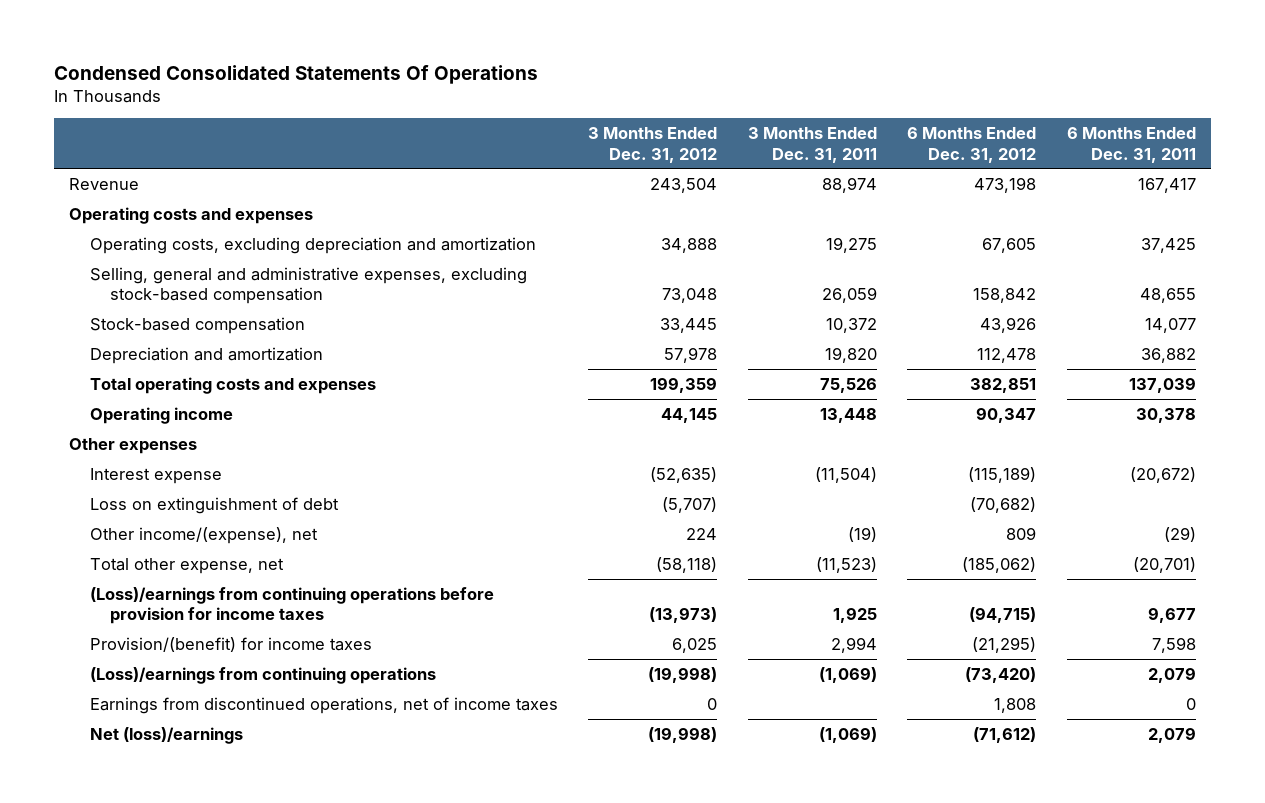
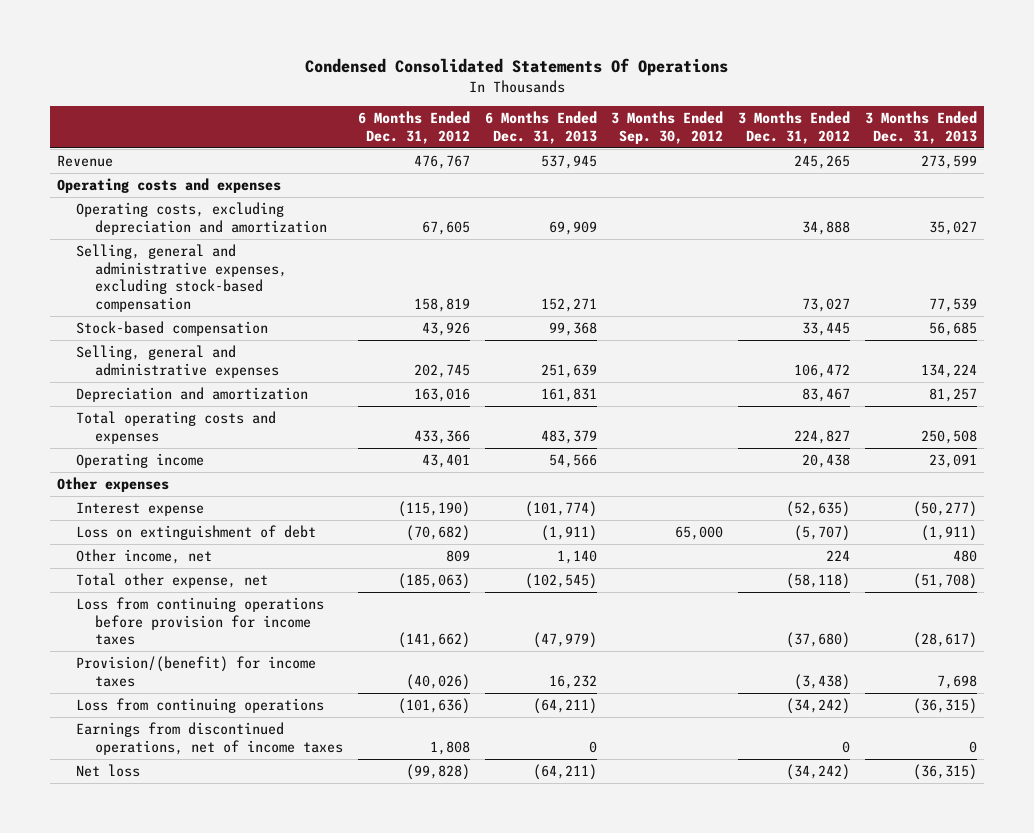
[747,127,877,163] 3 Months Ended Dec. 31, 2011 -> none
[1066,127,1196,163] 6 Months Ended Dec. 31, 2011 -> none
none -> [484,111,597,144] 6 Months Ended Dec. 31, 2013
none -> [611,111,724,144] 3 Months Ended Sep. 30, 2012
none -> [864,111,977,144] 3 Months Ended Dec. 31, 2013
[650,177,718,193] 243,504 -> [793,155,850,170] 245,265
[974,176,1037,193] 473,198 -> [414,155,471,170] 476,767
[662,288,718,304] 73,048 -> [801,297,850,312] 73,027
[973,288,1037,304] 158,842 -> [414,297,471,312] 158,819
none -> [76,345,280,378] Selling, general and administrative expenses
[664,346,718,363] 57,978 -> [801,388,850,403] 83,467
[977,347,1037,363] 112,478 -> [414,388,471,403] 163,016
[650,376,718,393] 199,359 -> [793,429,850,444] 224,827
[970,377,1037,393] 382,851 -> [414,429,471,444] 433,366
[661,407,718,423] 44,145 -> [801,454,850,469] 20,438
[976,406,1037,423] 90,347 -> [422,454,471,469] 43,401
[968,466,1037,483] (115,189) -> [398,501,471,518] (115,190)
[89,526,318,544] Other income/(expense), net -> [76,549,213,565] Other income, net
[962,556,1037,573] (185,062) -> [398,573,471,590] (185,063)
[89,586,494,625] (Loss)/earnings from continuing operations before provision for income taxes -> [76,597,325,646] Loss from continuing operations before provision for income taxes
[649,607,718,624] (13,973) -> [785,632,850,649] (37,680)
[969,607,1037,624] (94,715) -> [398,632,471,649] (141,662)
[672,637,718,653] 6,025 -> [793,673,850,690] (3,438)
[972,636,1037,653] (21,295) -> [406,673,471,690] (40,026)
[89,666,436,684] (Loss)/earnings from continuing operations -> [76,698,325,714] Loss from continuing operations
[648,666,718,683] (19,998) -> [785,698,850,715] (34,242)
[965,666,1037,683] (73,420) -> [398,698,471,715] (101,636)
[89,726,243,744] Net (loss)/earnings -> [76,764,141,778] Net loss
[648,726,718,743] (19,998) -> [785,764,850,781] (34,242)
[973,726,1037,743] (71,612) -> [406,764,471,781] (99,828)

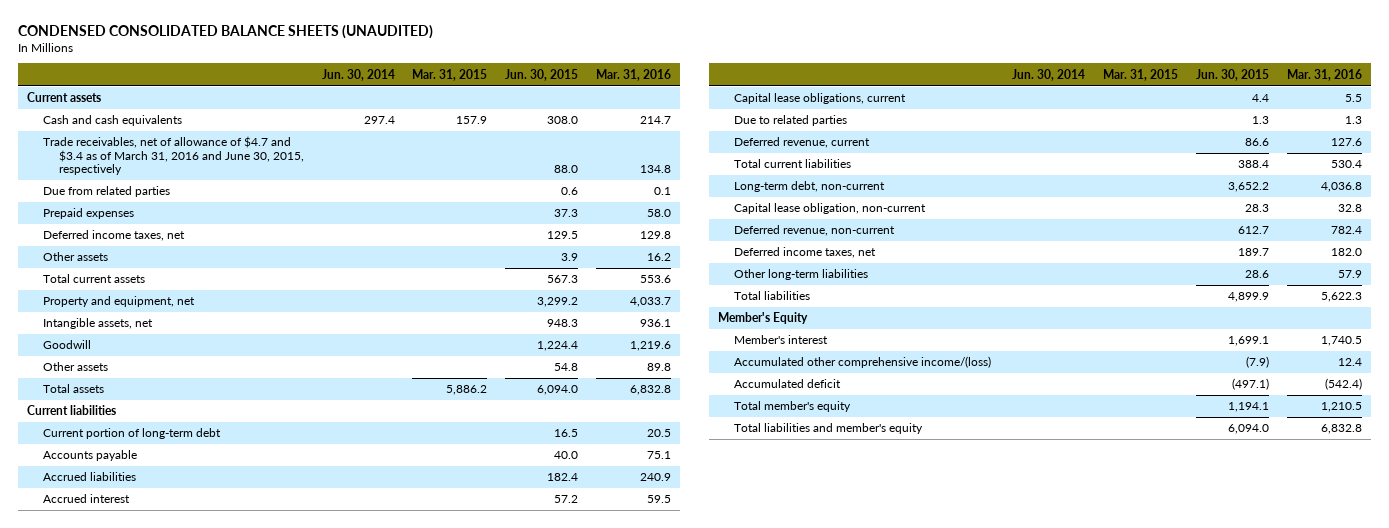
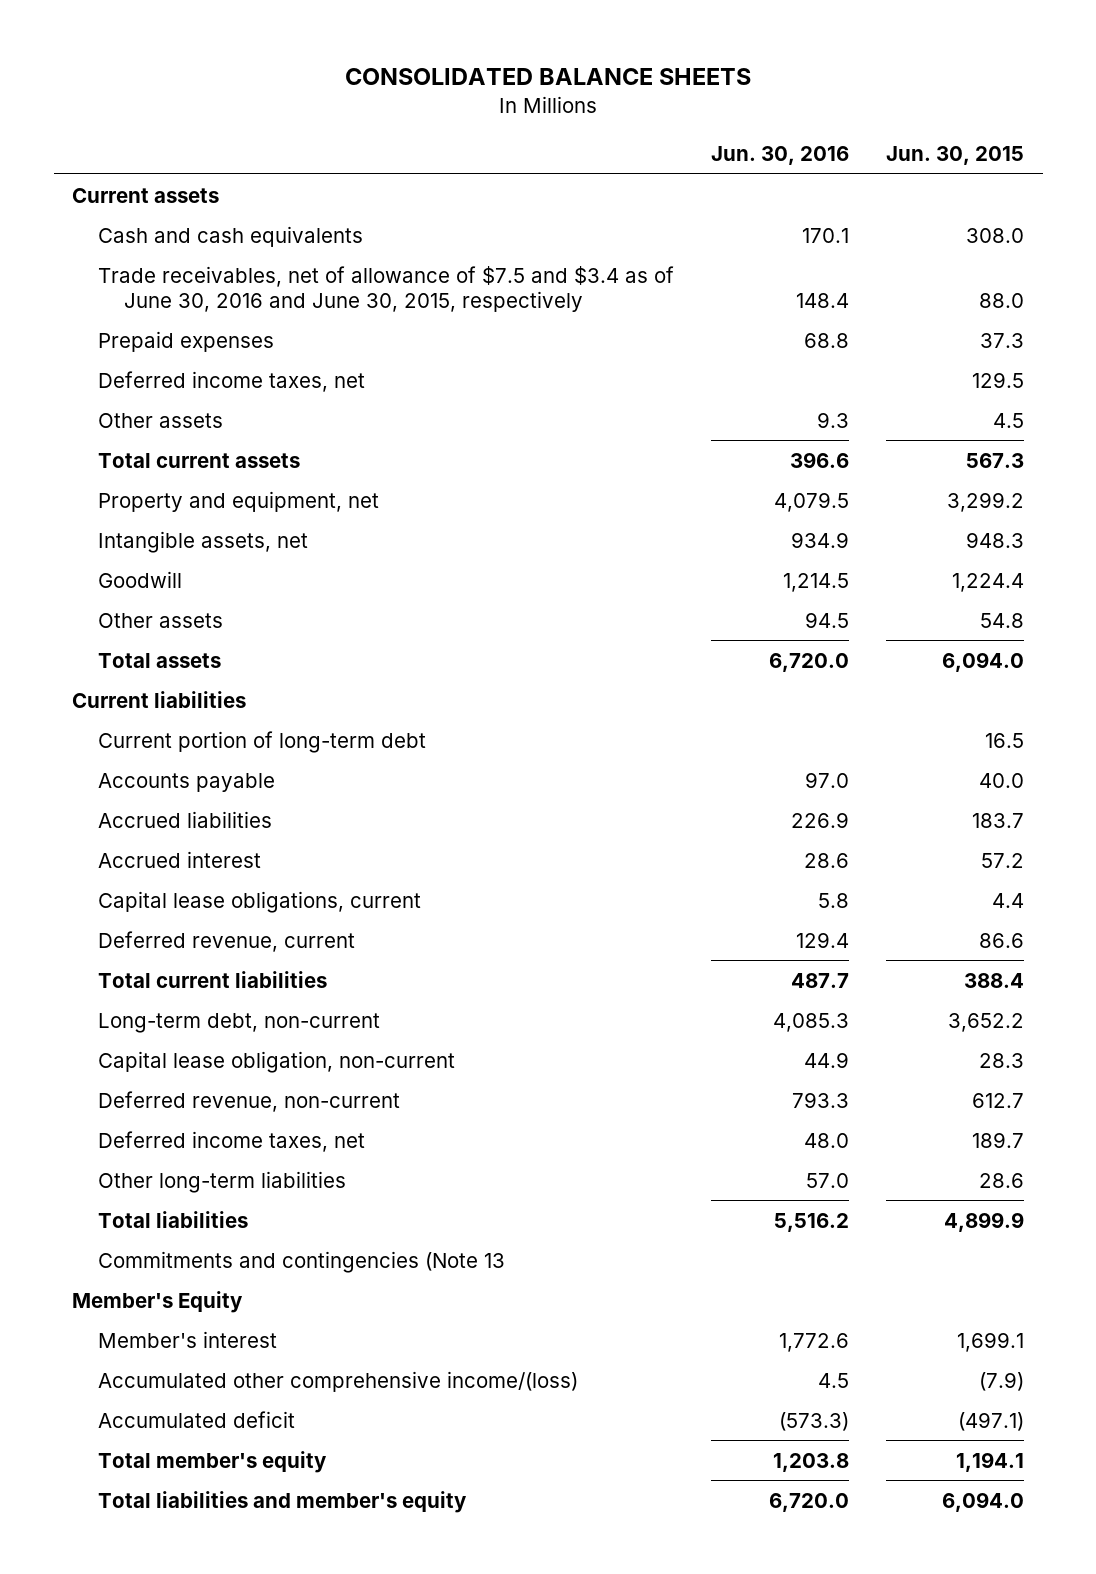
[18,25,434,40] CONDENSED CONSOLIDATED BALANCE SHEETS (UNAUDITED) -> [345,68,752,86] CONSOLIDATED BALANCE SHEETS
[321,68,395,81] Jun. 30, 2014 -> none
[412,68,488,81] Mar. 31, 2015 -> none
[596,68,672,81] Mar. 31, 2016 -> none
none -> [711,146,850,166] Jun. 30, 2016
[42,186,170,198] Due from related parties -> none
[42,136,304,175] Trade receivables, net of allowance of $4.7 and $3.4 as of March 31, 2016 and June 30, 2015, respectively -> [97,265,674,312] Trade receivables, net of allowance of $7.5 and $3.4 as of June 30, 2016 and June 30, 2015, respectively
[561,253,579,262] 3.9 -> [993,412,1025,428] 4.5
[547,473,579,482] 182.4 -> [972,812,1025,828] 183.7
[733,115,847,127] Due to related parties -> none
none -> [97,1250,505,1273] Commitments and contingencies (Note 13

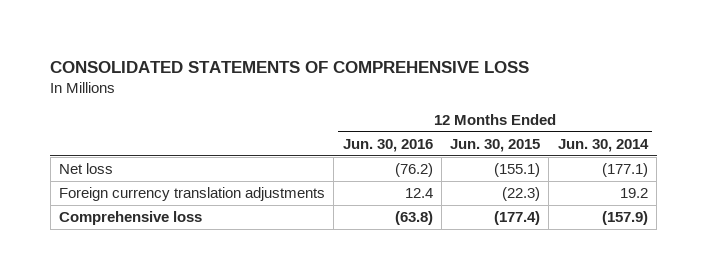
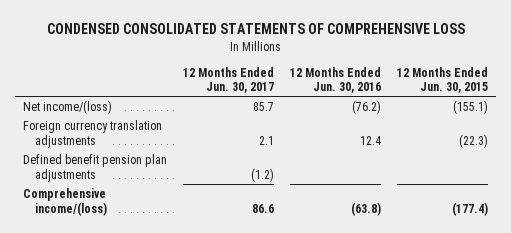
[50,61,530,74] CONSOLIDATED STATEMENTS OF COMPREHENSIVE LOSS -> [46,23,465,35] CONDENSED CONSOLIDATED STATEMENTS OF COMPREHENSIVE LOSS
[557,138,649,152] Jun. 30, 2014 -> none
none -> [183,66,275,94] 12 Months Ended Jun. 30, 2017
[58,162,113,174] Net loss -> [23,99,113,114] Net income/(loss)
none -> [23,153,168,182] Defined benefit pension plan adjustments
[58,210,202,225] Comprehensive loss -> [23,187,107,216] Comprehensive income/(loss)

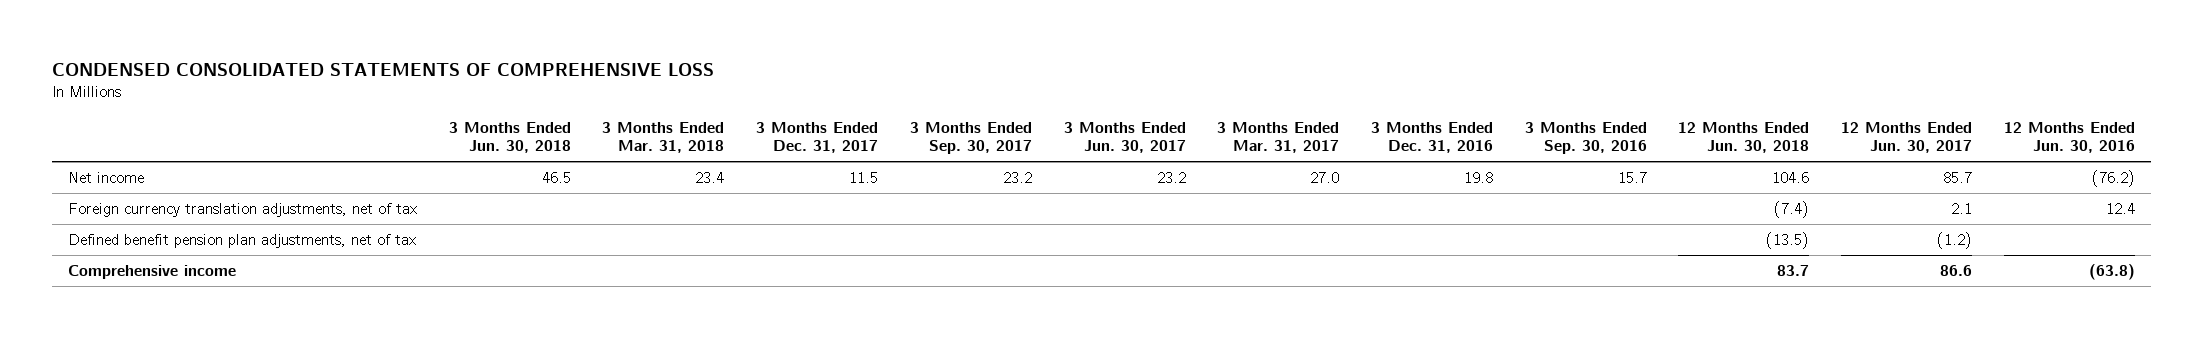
[397,66,489,94] 12 Months Ended Jun. 30, 2015 -> none
none -> [448,121,571,154] 3 Months Ended Jun. 30, 2018
none -> [602,121,725,154] 3 Months Ended Mar. 31, 2018
none -> [756,121,879,154] 3 Months Ended Dec. 31, 2017
none -> [909,121,1032,155] 3 Months Ended Sep. 30, 2017
none -> [1063,121,1186,154] 3 Months Ended Jun. 30, 2017
none -> [1217,121,1340,154] 3 Months Ended Mar. 31, 2017
none -> [1370,121,1493,154] 3 Months Ended Dec. 31, 2016
none -> [1524,121,1647,155] 3 Months Ended Sep. 30, 2016
none -> [1678,121,1810,154] 12 Months Ended Jun. 30, 2018
[23,99,113,114] Net income/(loss) -> [68,171,145,183] Net income
[23,119,163,148] Foreign currency translation adjustments -> [68,202,418,217] Foreign currency translation adjustments, net of tax
[23,153,168,182] Defined benefit pension plan adjustments -> [68,233,417,248] Defined benefit pension plan adjustments, net of tax
[23,187,107,216] Comprehensive income/(loss) -> [68,264,237,279] Comprehensive income

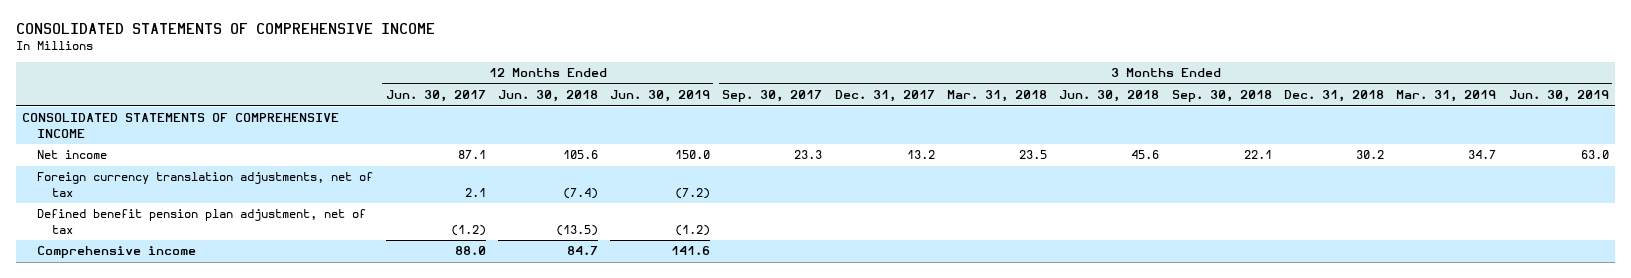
[52,63,715,77] CONDENSED CONSOLIDATED STATEMENTS OF COMPREHENSIVE LOSS -> [15,23,435,35] CONSOLIDATED STATEMENTS OF COMPREHENSIVE INCOME
[1063,121,1186,154] 3 Months Ended Jun. 30, 2017 -> none
[1217,121,1340,154] 3 Months Ended Mar. 31, 2017 -> none
[1370,121,1493,154] 3 Months Ended Dec. 31, 2016 -> none
[1524,121,1647,155] 3 Months Ended Sep. 30, 2016 -> none
[2003,121,2135,154] 12 Months Ended Jun. 30, 2016 -> none
none -> [610,90,711,103] Jun. 30, 2019
none -> [1171,90,1272,103] Sep. 30, 2018
none -> [1284,90,1385,103] Dec. 31, 2018
none -> [1396,90,1497,103] Mar. 31, 2019
none -> [1508,90,1609,103] Jun. 30, 2019
none -> [21,113,339,138] CONSOLIDATED STATEMENTS OF COMPREHENSIVE INCOME
[541,171,571,183] 46.5 -> [1131,150,1160,160] 45.6
[695,171,725,183] 23.4 -> [1019,150,1048,160] 23.5
[849,171,879,183] 11.5 -> [906,150,935,160] 13.2
[1002,171,1032,183] 23.2 -> [794,150,823,160] 23.3
[1772,171,1810,183] 104.6 -> [562,150,598,160] 105.6
[1943,171,1973,183] 85.7 -> [457,150,486,160] 87.1
[68,233,417,248] Defined benefit pension plan adjustments, net of tax -> [37,209,367,234] Defined benefit pension plan adjustment, net of tax
[1777,264,1810,276] 83.7 -> [566,246,598,256] 84.7
[1940,264,1973,276] 86.6 -> [454,246,486,256] 88.0

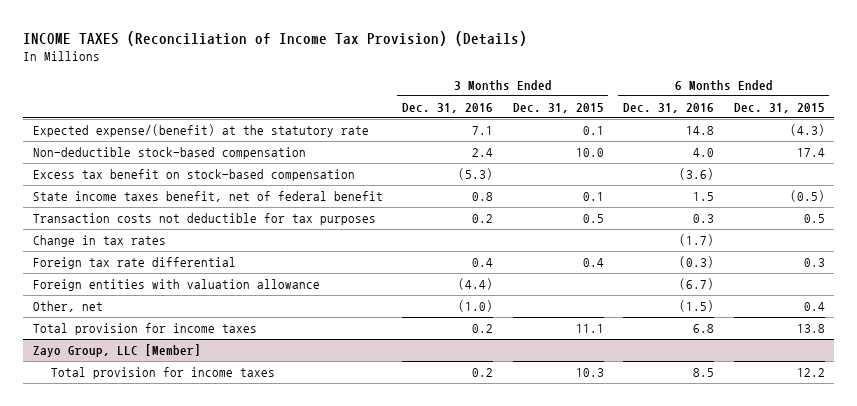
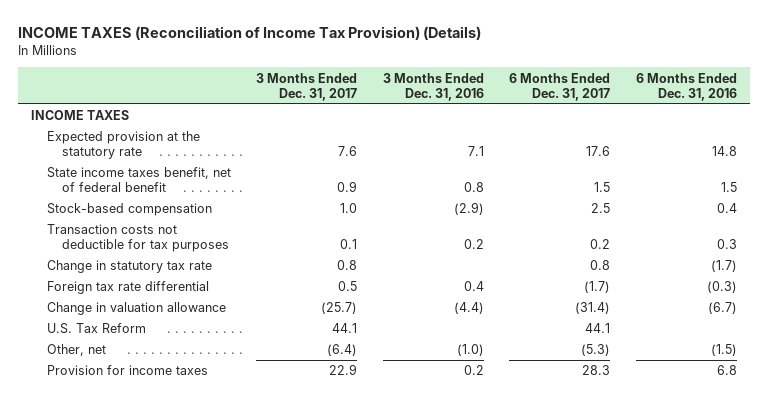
[512,102,604,113] Dec. 31, 2015 -> none
[733,102,825,113] Dec. 31, 2015 -> none
none -> [256,72,358,101] 3 Months Ended Dec. 31, 2017
none -> [509,72,611,101] 6 Months Ended Dec. 31, 2017
[32,147,306,160] Non-deductible stock-based compensation -> none
[32,169,355,182] Excess tax benefit on stock-based compensation -> none
none -> [30,110,129,121] INCOME TAXES
[32,124,369,138] Expected expense/(benefit) at the statutory rate -> [46,131,200,160] Expected provision at the statutory rate
none -> [46,203,212,217] Stock-based compensation
[32,235,166,248] Change in tax rates -> [46,260,212,274] Change in statutory tax rate
[32,279,320,292] Foreign entities with valuation allowance -> [46,302,226,316] Change in valuation allowance
none -> [46,323,146,335] U.S. Tax Reform
[32,344,201,358] Zayo Group, LLC [Member] -> none
[50,367,275,380] Total provision for income taxes -> none
[32,323,257,336] Total provision for income taxes -> [46,365,208,376] Provision for income taxes

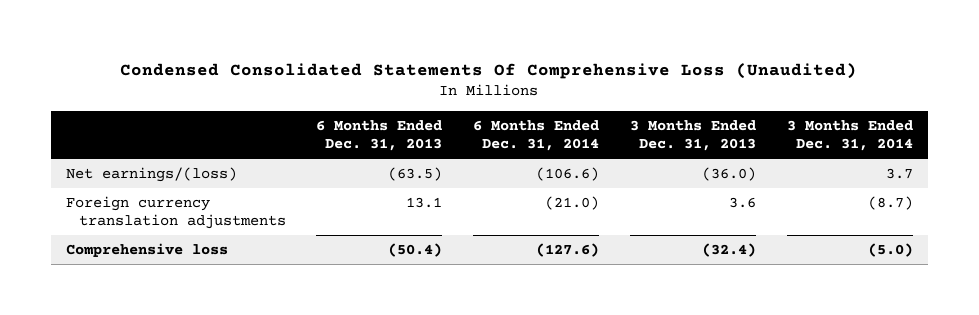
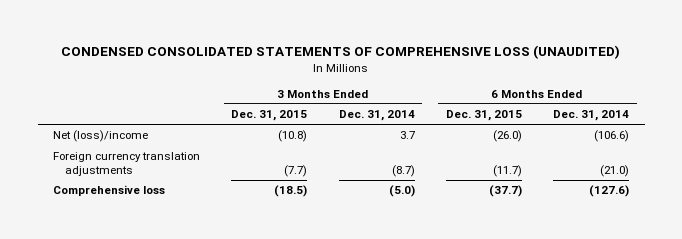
[120,62,858,79] Condensed Consolidated Statements Of Comprehensive Loss (Unaudited) -> [61,44,621,59] CONDENSED CONSOLIDATED STATEMENTS OF COMPREHENSIVE LOSS (UNAUDITED)
[316,119,443,152] 6 Months Ended Dec. 31, 2013 -> none
[629,119,756,152] 3 Months Ended Dec. 31, 2013 -> none
none -> [231,110,308,122] Dec. 31, 2015
none -> [445,110,522,122] Dec. 31, 2015
[66,166,238,182] Net earnings/(loss) -> [53,130,149,143] Net (loss)/income

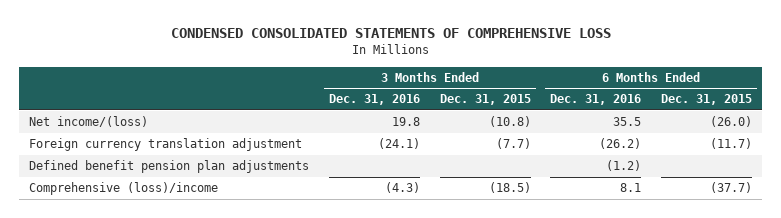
[61,44,621,59] CONDENSED CONSOLIDATED STATEMENTS OF COMPREHENSIVE LOSS (UNAUDITED) -> [170,28,611,39] CONDENSED CONSOLIDATED STATEMENTS OF COMPREHENSIVE LOSS
[338,110,415,122] Dec. 31, 2014 -> none
[552,110,629,122] Dec. 31, 2014 -> none
none -> [328,94,420,106] Dec. 31, 2016
none -> [550,94,642,106] Dec. 31, 2016
[53,130,149,143] Net (loss)/income -> [29,116,149,128] Net income/(loss)
[53,152,201,176] Foreign currency translation adjustments -> [29,138,303,152] Foreign currency translation adjustment
none -> [29,160,310,174] Defined benefit pension plan adjustments
[53,185,166,197] Comprehensive loss -> [29,182,219,196] Comprehensive (loss)/income

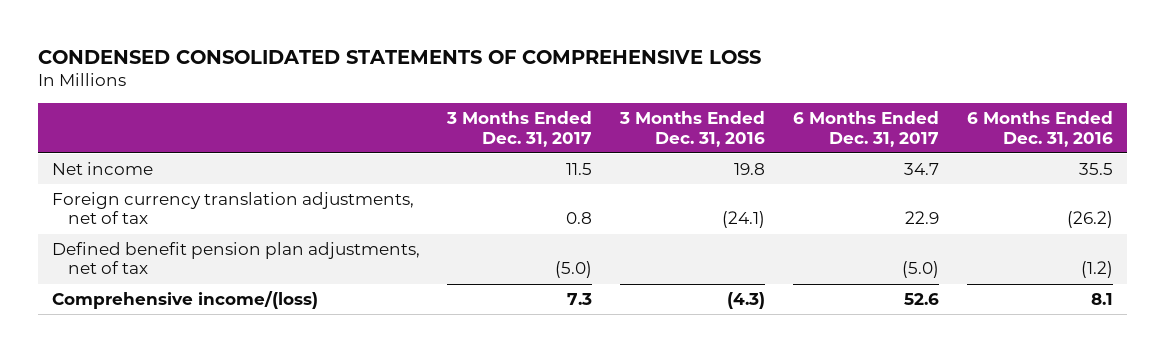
[439,94,531,106] Dec. 31, 2015 -> none
[661,94,753,106] Dec. 31, 2015 -> none
none -> [446,111,593,147] 3 Months Ended Dec. 31, 2017
none -> [792,111,939,147] 6 Months Ended Dec. 31, 2017
[29,116,149,128] Net income/(loss) -> [51,161,153,175] Net income
[29,138,303,152] Foreign currency translation adjustment -> [51,191,414,225] Foreign currency translation adjustments, net of tax
[29,160,310,174] Defined benefit pension plan adjustments -> [51,241,420,275] Defined benefit pension plan adjustments, net of tax
[29,182,219,196] Comprehensive (loss)/income -> [51,290,318,309] Comprehensive income/(loss)

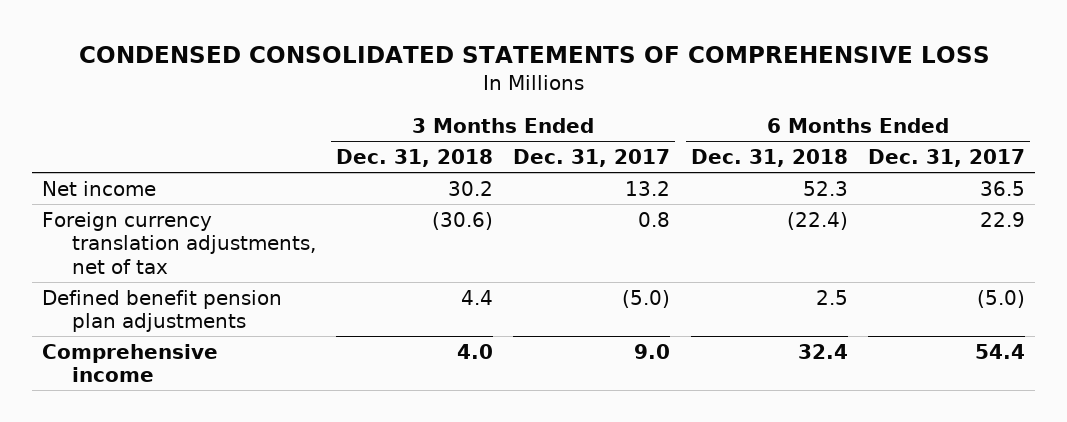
[619,111,766,147] 3 Months Ended Dec. 31, 2016 -> none
[966,111,1113,147] 6 Months Ended Dec. 31, 2016 -> none
none -> [335,149,493,168] Dec. 31, 2018
none -> [690,149,848,168] Dec. 31, 2018
[566,162,593,175] 11.5 -> [625,180,671,196] 13.2
[903,162,939,175] 34.7 -> [980,180,1026,196] 36.5
[51,241,420,275] Defined benefit pension plan adjustments, net of tax -> [41,289,282,333] Defined benefit pension plan adjustments
[51,290,318,309] Comprehensive income/(loss) -> [41,343,218,383] Comprehensive income
[567,292,593,305] 7.3 -> [634,343,671,359] 9.0
[903,292,939,305] 52.6 -> [975,343,1026,359] 54.4

